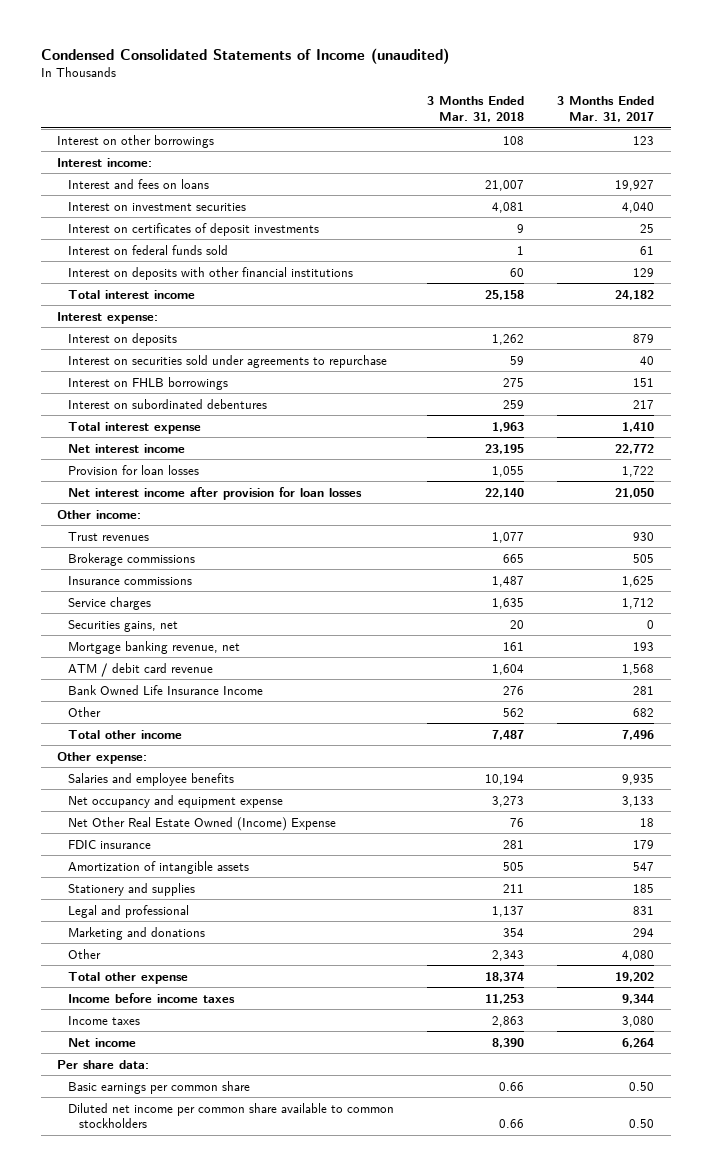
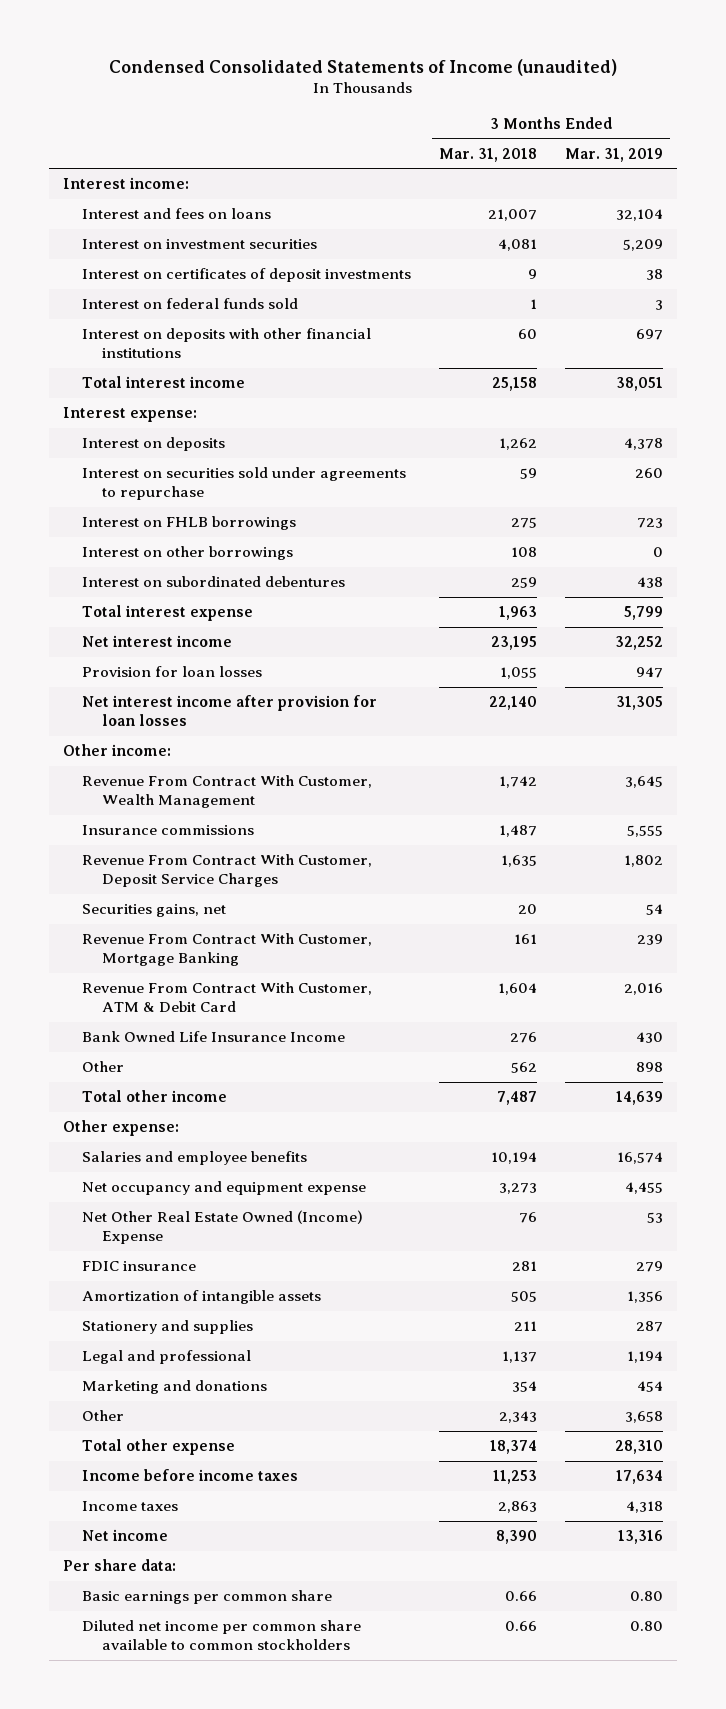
[557,96,655,122] 3 Months Ended Mar. 31, 2017 -> none
none -> [565,147,664,162] Mar. 31, 2019
[57,134,215,148] Interest on other borrowings -> [82,546,294,561] Interest on other borrowings
[68,531,150,541] Trust revenues -> none
[68,552,196,566] Brokerage commissions -> none
none -> [82,775,373,808] Revenue From Contract With Customer, Wealth Management
[68,596,152,610] Service charges -> [82,854,373,887] Revenue From Contract With Customer, Deposit Service Charges
[68,640,241,654] Mortgage banking revenue, net -> [82,933,373,966] Revenue From Contract With Customer, Mortgage Banking
[68,662,214,677] ATM / debit card revenue -> [82,982,373,1012] Revenue From Contract With Customer, ATM & Debit Card

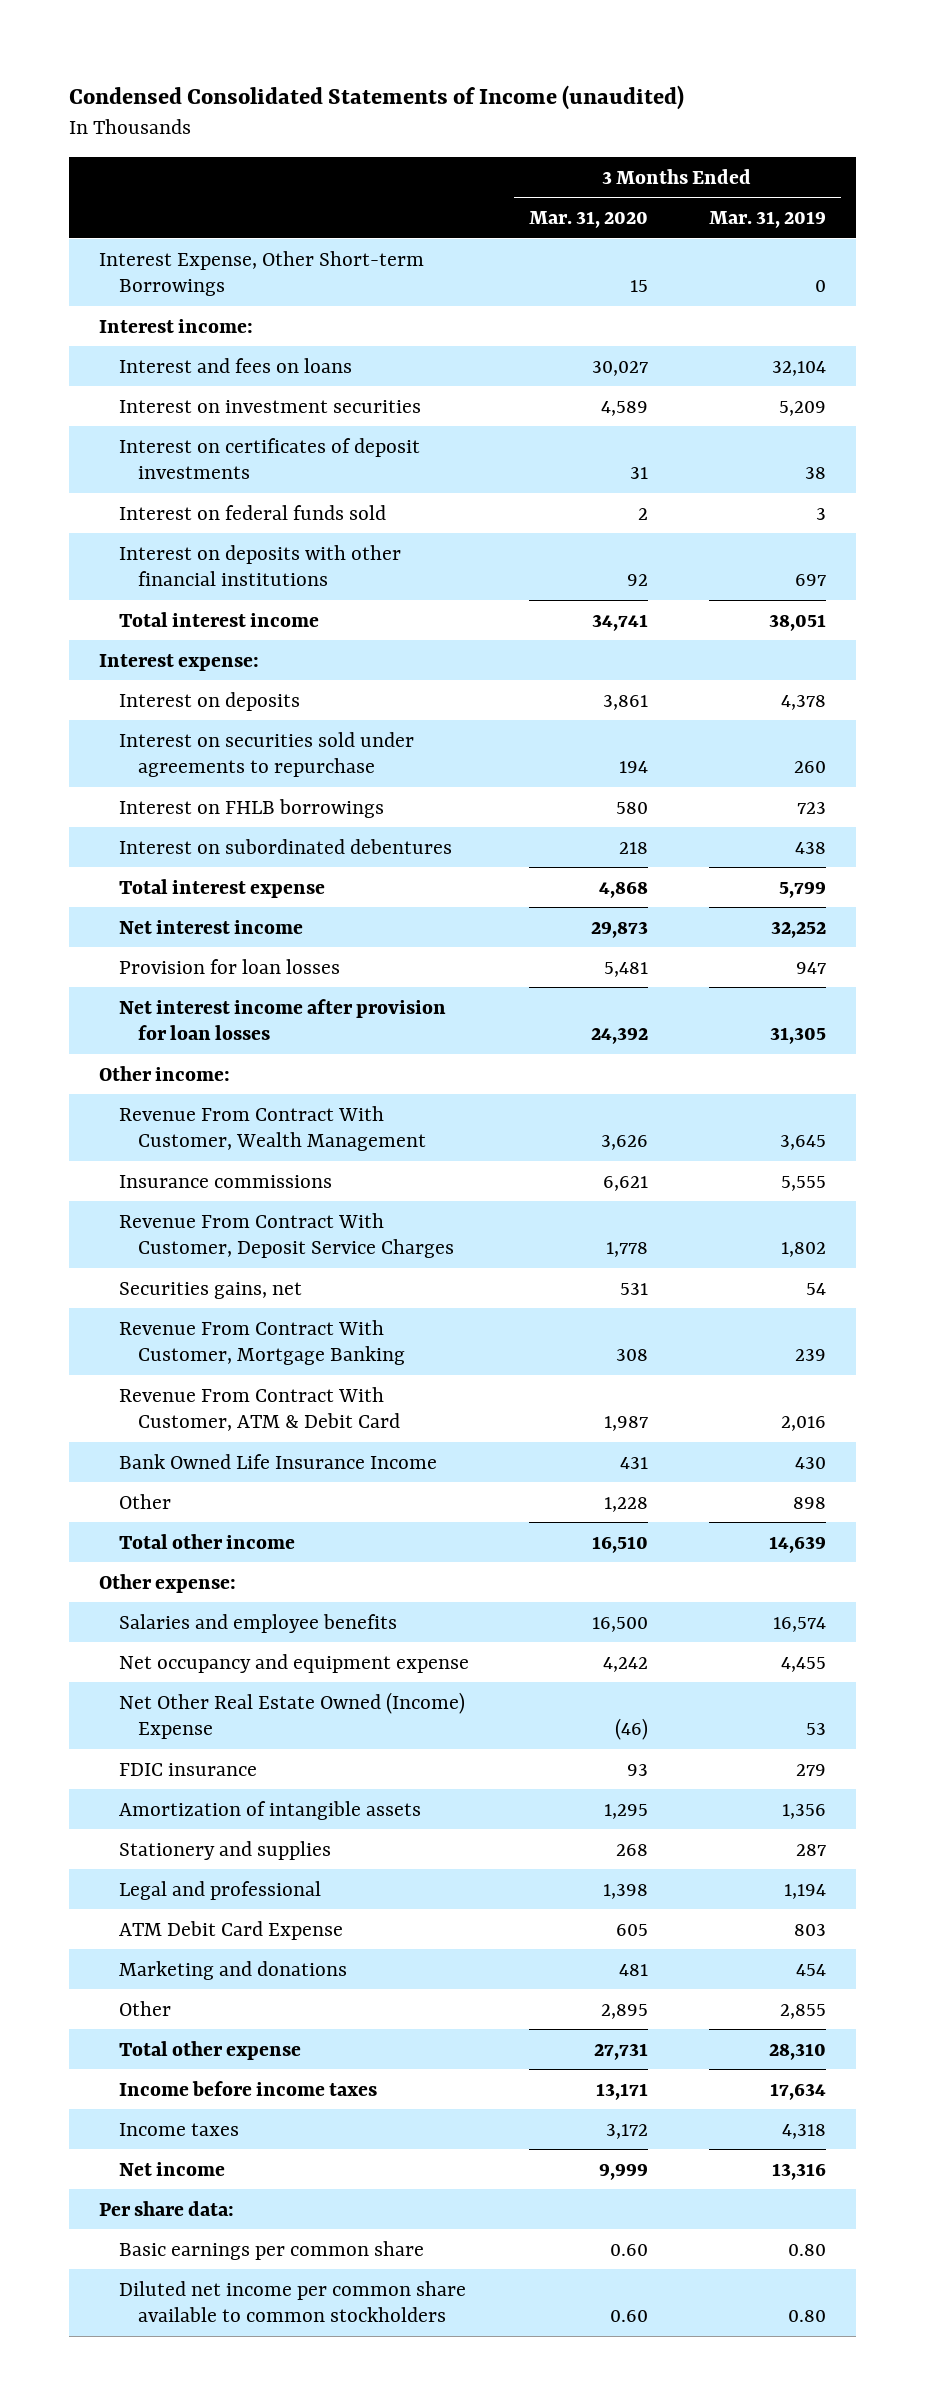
[439,147,538,162] Mar. 31, 2018 -> none
none -> [529,210,649,228] Mar. 31, 2020
none -> [99,250,425,296] Interest Expense, Other Short-term Borrowings
[82,546,294,561] Interest on other borrowings -> none
none -> [118,1920,343,1940] ATM Debit Card Expense
[625,1411,664,1424] 3,658 -> [779,2003,826,2019] 2,855

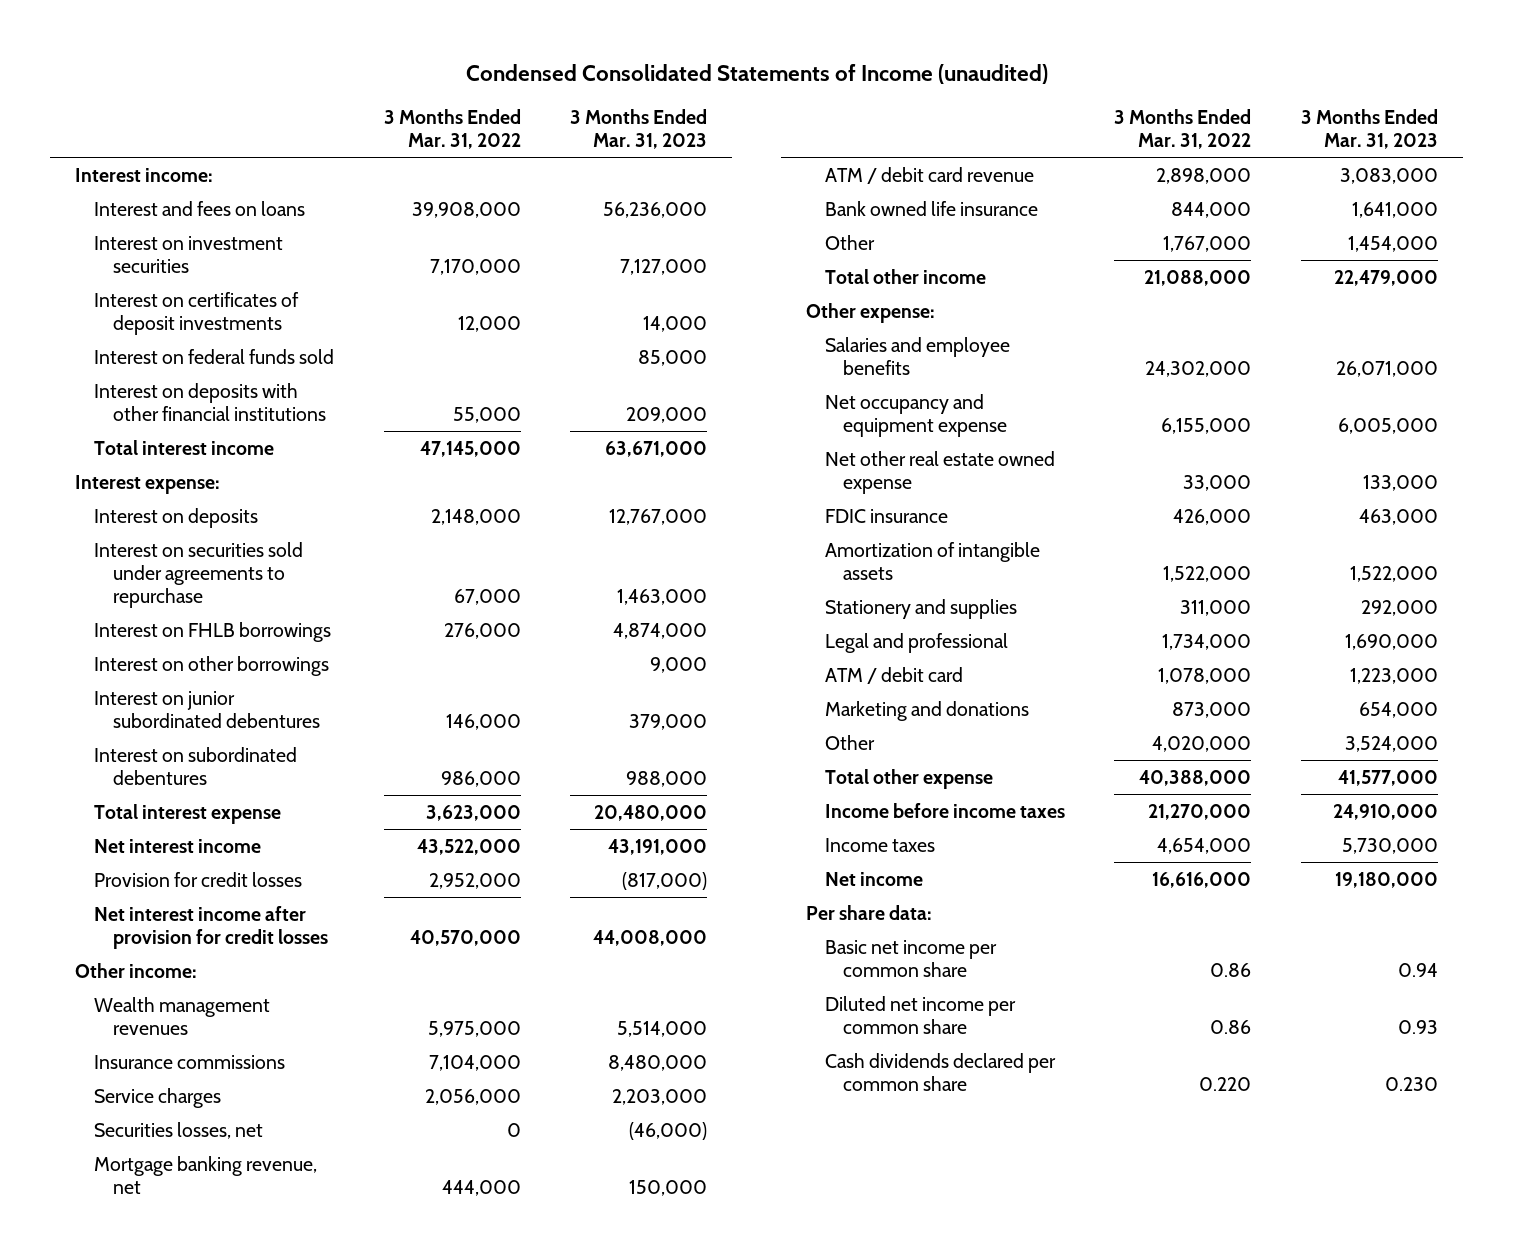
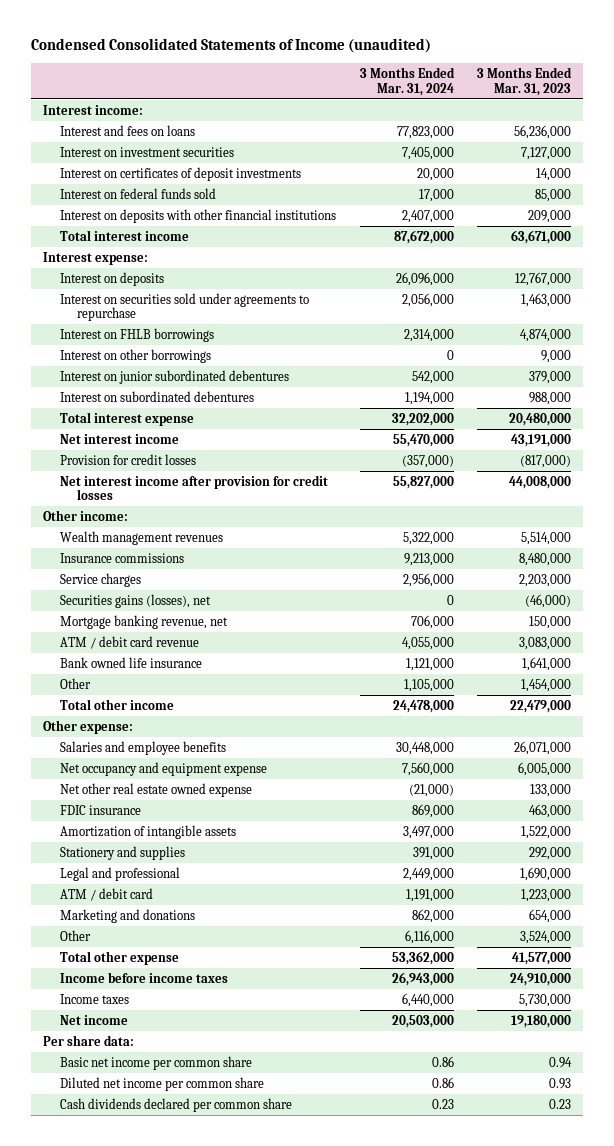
[383,109,521,150] 3 Months Ended Mar. 31, 2022 -> none
none -> [359,66,455,96] 3 Months Ended Mar. 31, 2024
[93,1121,263,1139] Securities losses, net -> [59,593,211,608] Securities gains (losses), net
[1385,1076,1439,1091] 0.230 -> [549,1098,572,1109] 0.23

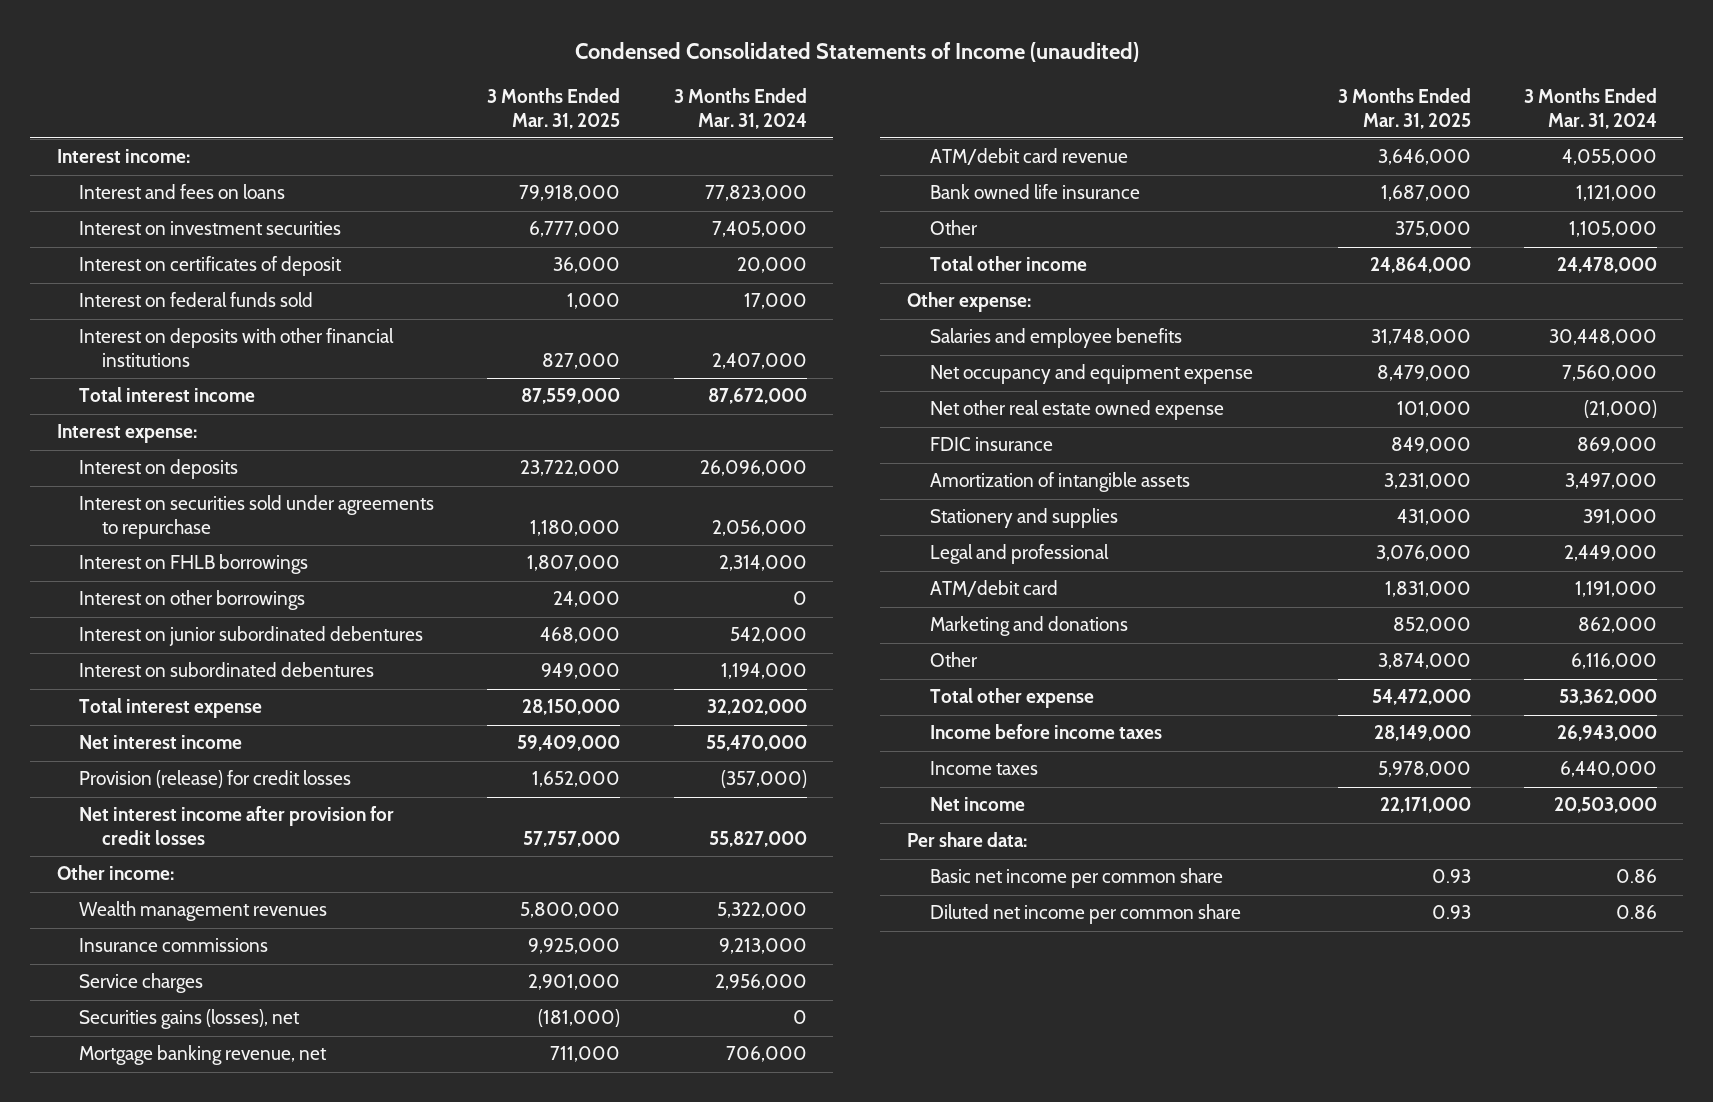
[477,66,573,96] 3 Months Ended Mar. 31, 2023 -> none
none -> [487,87,621,129] 3 Months Ended Mar. 31, 2025
[59,166,301,181] Interest on certificates of deposit investments -> [79,256,343,277] Interest on certificates of deposit
[59,453,196,465] Provision for credit losses -> [79,770,352,789] Provision (release) for credit losses
[59,635,199,649] ATM / debit card revenue -> [929,148,1128,166] ATM/debit card revenue
[59,887,153,901] ATM / debit card -> [929,580,1058,598] ATM/debit card
[59,1097,292,1112] Cash dividends declared per common share -> none

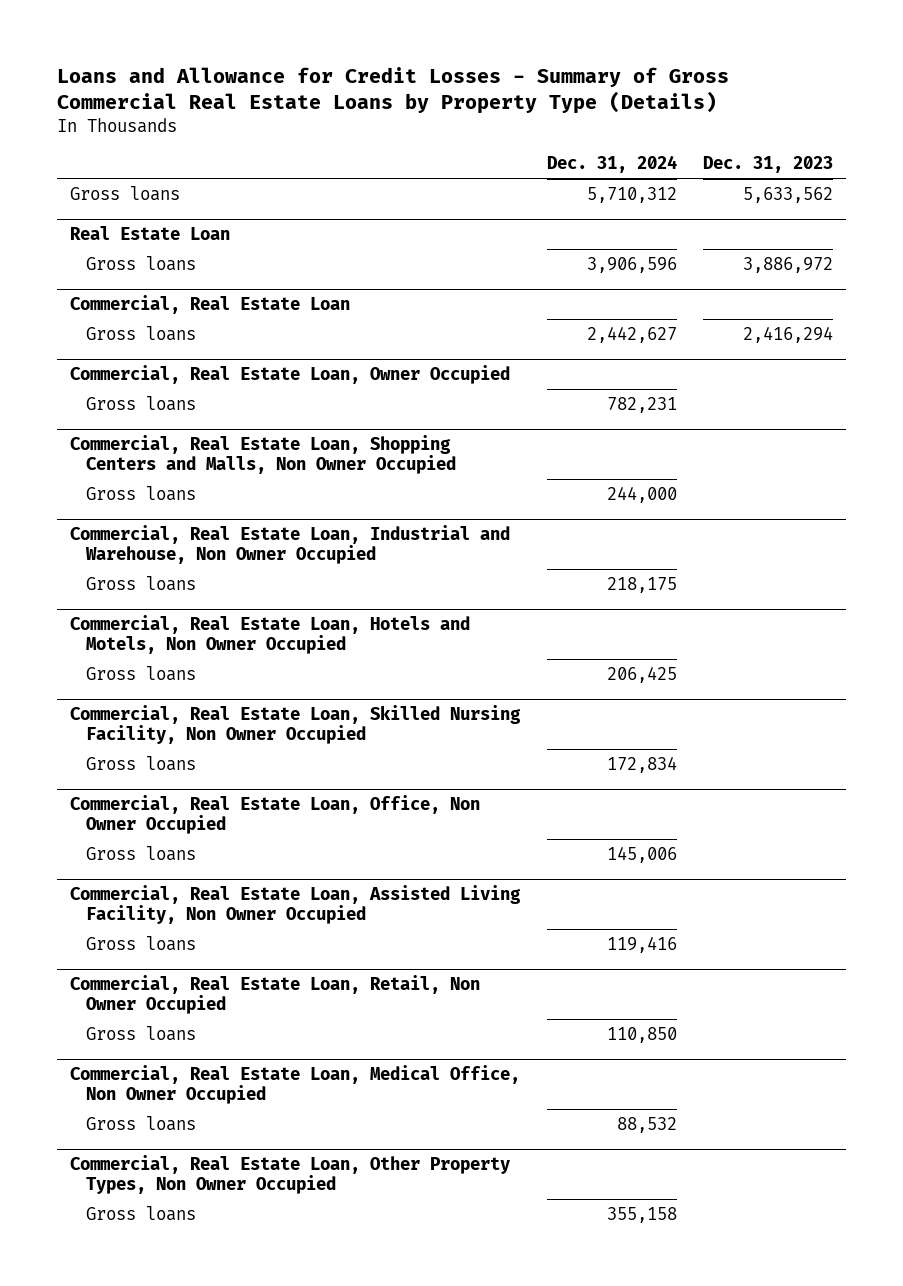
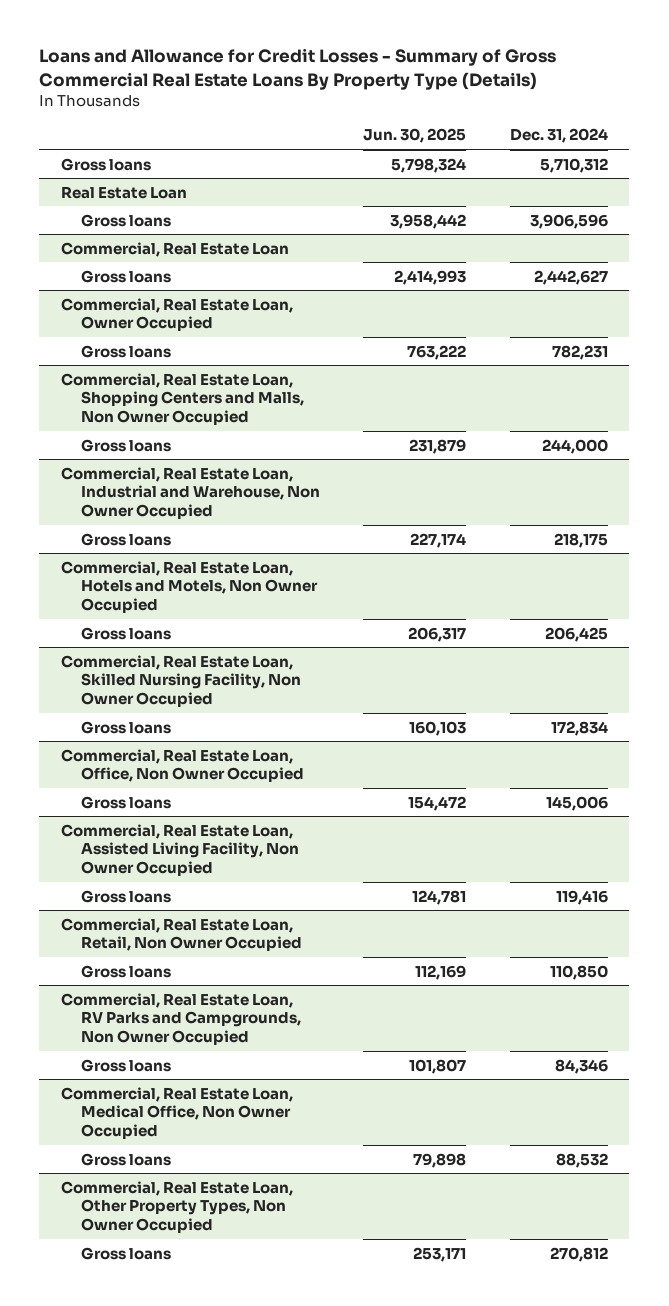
[57,67,730,115] Loans and Allowance for Credit Losses - Summary of Gross Commercial Real Estate Loans by Property Type (Details) -> [39,48,557,90] Loans and Allowance for Credit Losses - Summary of Gross Commercial Real Estate Loans By Property Type (Details)
[703,156,834,174] Dec. 31, 2023 -> none
none -> [363,128,467,144] Jun. 30, 2025
none -> [60,992,301,1046] Commercial, Real Estate Loan, RV Parks and Campgrounds, Non Owner Occupied
none -> [80,1058,171,1072] Gross loans
[606,1206,677,1223] 355,158 -> [549,1246,608,1262] 270,812

